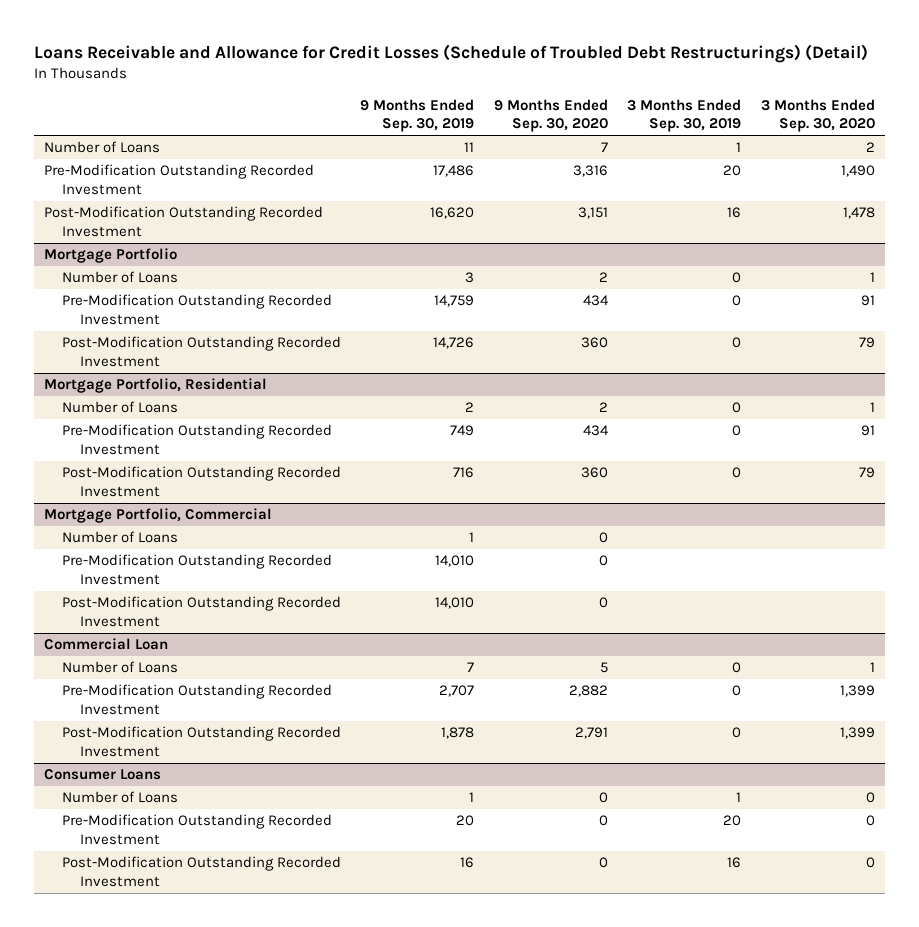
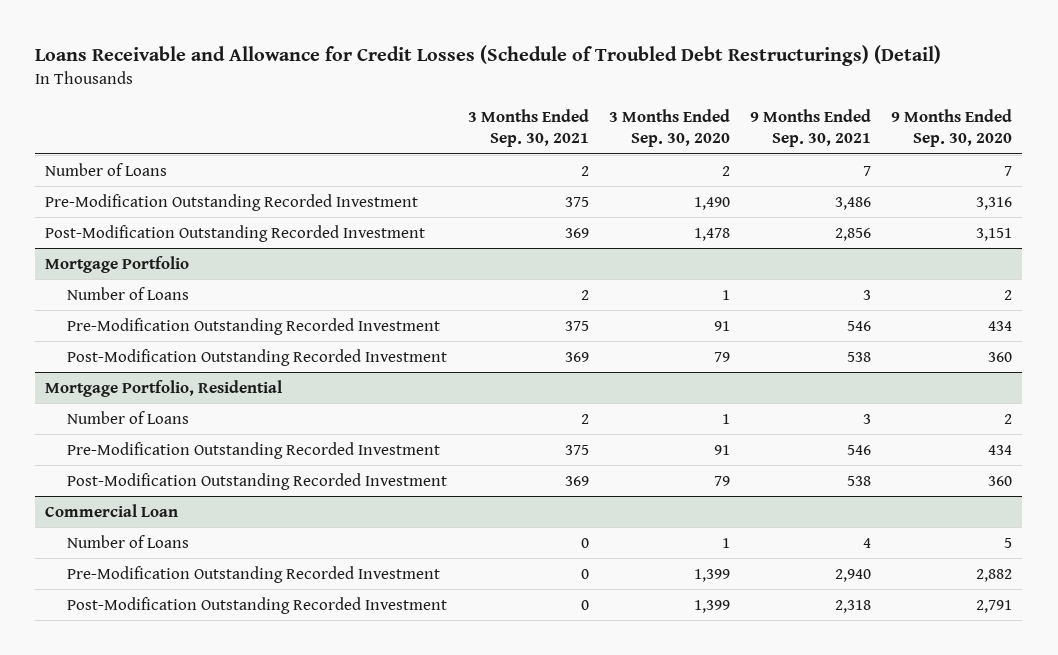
[360,98,475,133] 9 Months Ended Sep. 30, 2019 -> none
[627,98,742,133] 3 Months Ended Sep. 30, 2019 -> none
none -> [467,108,589,148] 3 Months Ended Sep. 30, 2021
none -> [750,108,872,148] 9 Months Ended Sep. 30, 2021
[44,508,273,524] Mortgage Portfolio, Commercial -> none
[61,531,178,544] Number of Loans -> none
[61,554,332,585] Pre-Modification Outstanding Recorded Investment -> none
[61,596,341,627] Post-Modification Outstanding Recorded Investment -> none
[44,769,162,781] Consumer Loans -> none
[61,791,178,804] Number of Loans -> none
[61,814,332,845] Pre-Modification Outstanding Recorded Investment -> none
[61,856,341,887] Post-Modification Outstanding Recorded Investment -> none

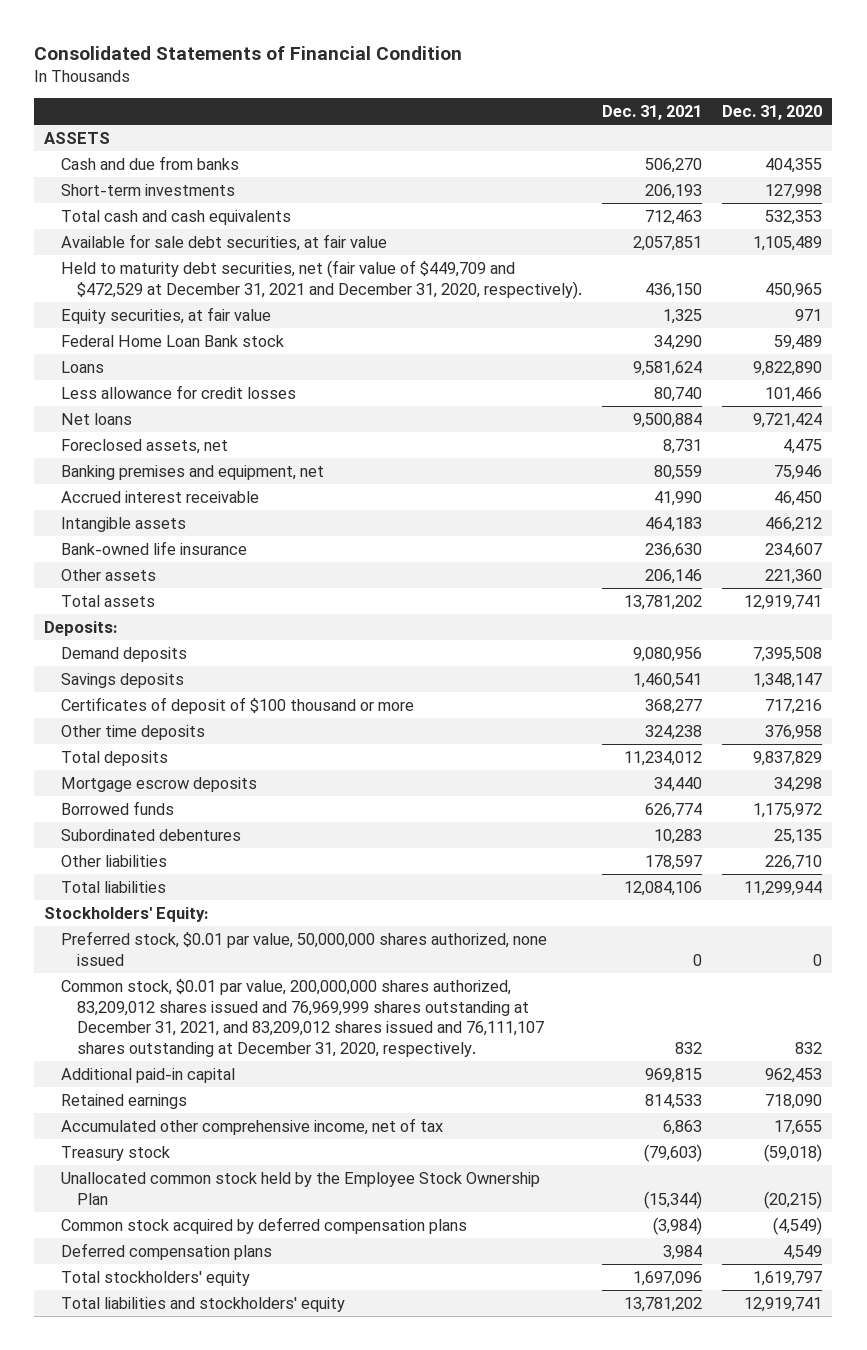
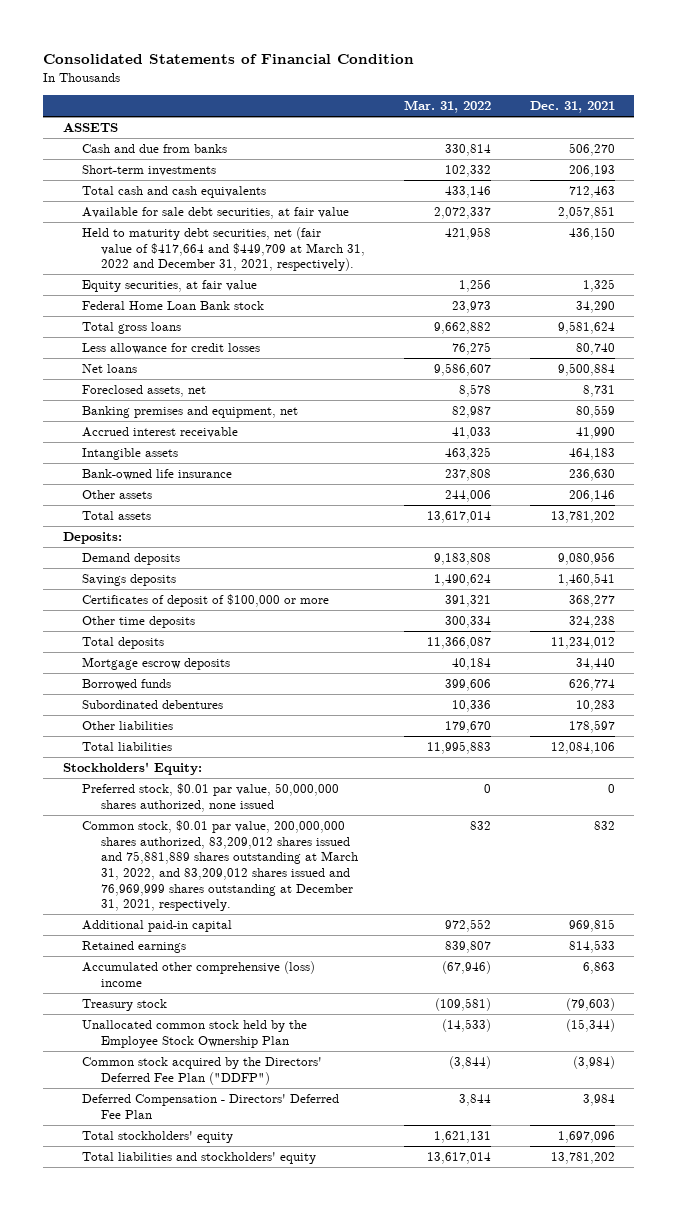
[722,105,823,121] Dec. 31, 2020 -> none
none -> [403,100,491,114] Mar. 31, 2022
[60,259,583,299] Held to maturity debt securities, net (fair value of $449,709 and $472,529 at December 31, 2021 and December 31, 2020, respectively). -> [81,227,365,272] Held to maturity debt securities, net (fair value of $417,664 and $449,709 at March 31, 2022 and December 31, 2021, respectively).
[60,360,104,373] Loans -> [81,322,181,335] Total gross loans
[60,696,414,714] Certificates of deposit of $100 thousand or more -> [81,594,329,608] Certificates of deposit of $100,000 or more
[60,978,545,1057] Common stock, $0.01 par value, 200,000,000 shares authorized, 83,209,012 shares issued and 76,969,999 shares outstanding at December 31, 2021, and 83,209,012 shares issued and 76,111,107 shares outstanding at December 31, 2020, respectively. -> [81,820,358,912] Common stock, $0.01 par value, 200,000,000 shares authorized, 83,209,012 shares issued and 75,881,889 shares outstanding at March 31, 2022, and 83,209,012 shares issued and 76,969,999 shares outstanding at December 31, 2021, respectively.
[60,1117,443,1135] Accumulated other comprehensive income, net of tax -> [81,961,315,987] Accumulated other comprehensive (loss) income
[60,1216,467,1234] Common stock acquired by deferred compensation plans -> [81,1057,322,1085] Common stock acquired by the Directors' Deferred Fee Plan ("DDFP")
[60,1242,272,1260] Deferred compensation plans -> [81,1094,339,1119] Deferred Compensation - Directors' Deferred Fee Plan

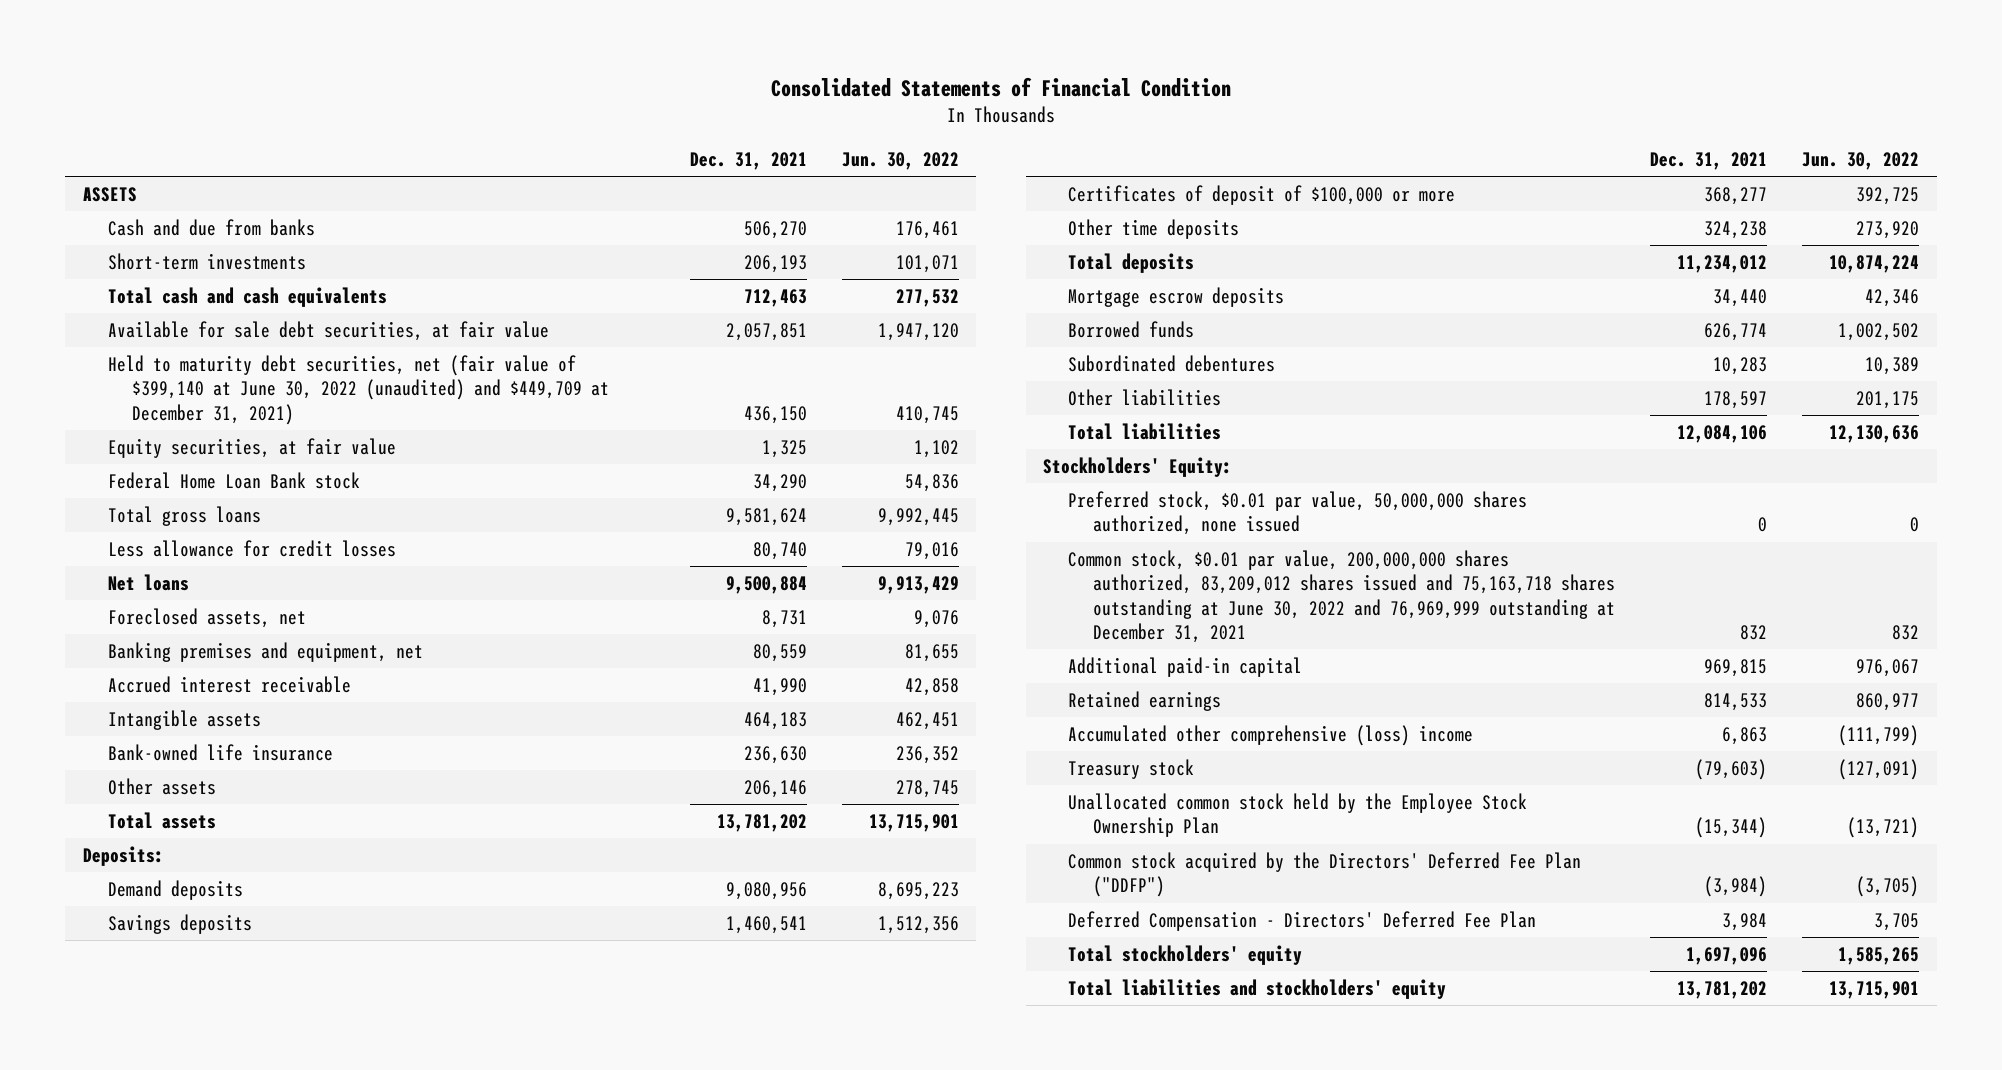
[403,100,491,114] Mar. 31, 2022 -> none
none -> [841,151,959,170] Jun. 30, 2022
[81,227,365,272] Held to maturity debt securities, net (fair value of $417,664 and $449,709 at March 31, 2022 and December 31, 2021, respectively). -> [107,355,610,425] Held to maturity debt securities, net (fair value of $399,140 at June 30, 2022 (unaudited) and $449,709 at December 31, 2021)
[81,820,358,912] Common stock, $0.01 par value, 200,000,000 shares authorized, 83,209,012 shares issued and 75,881,889 shares outstanding at March 31, 2022, and 83,209,012 shares issued and 76,969,999 shares outstanding at December 31, 2021, respectively. -> [1068,550,1616,643] Common stock, $0.01 par value, 200,000,000 shares authorized, 83,209,012 shares issued and 75,163,718 shares outstanding at June 30, 2022 and 76,969,999 outstanding at December 31, 2021

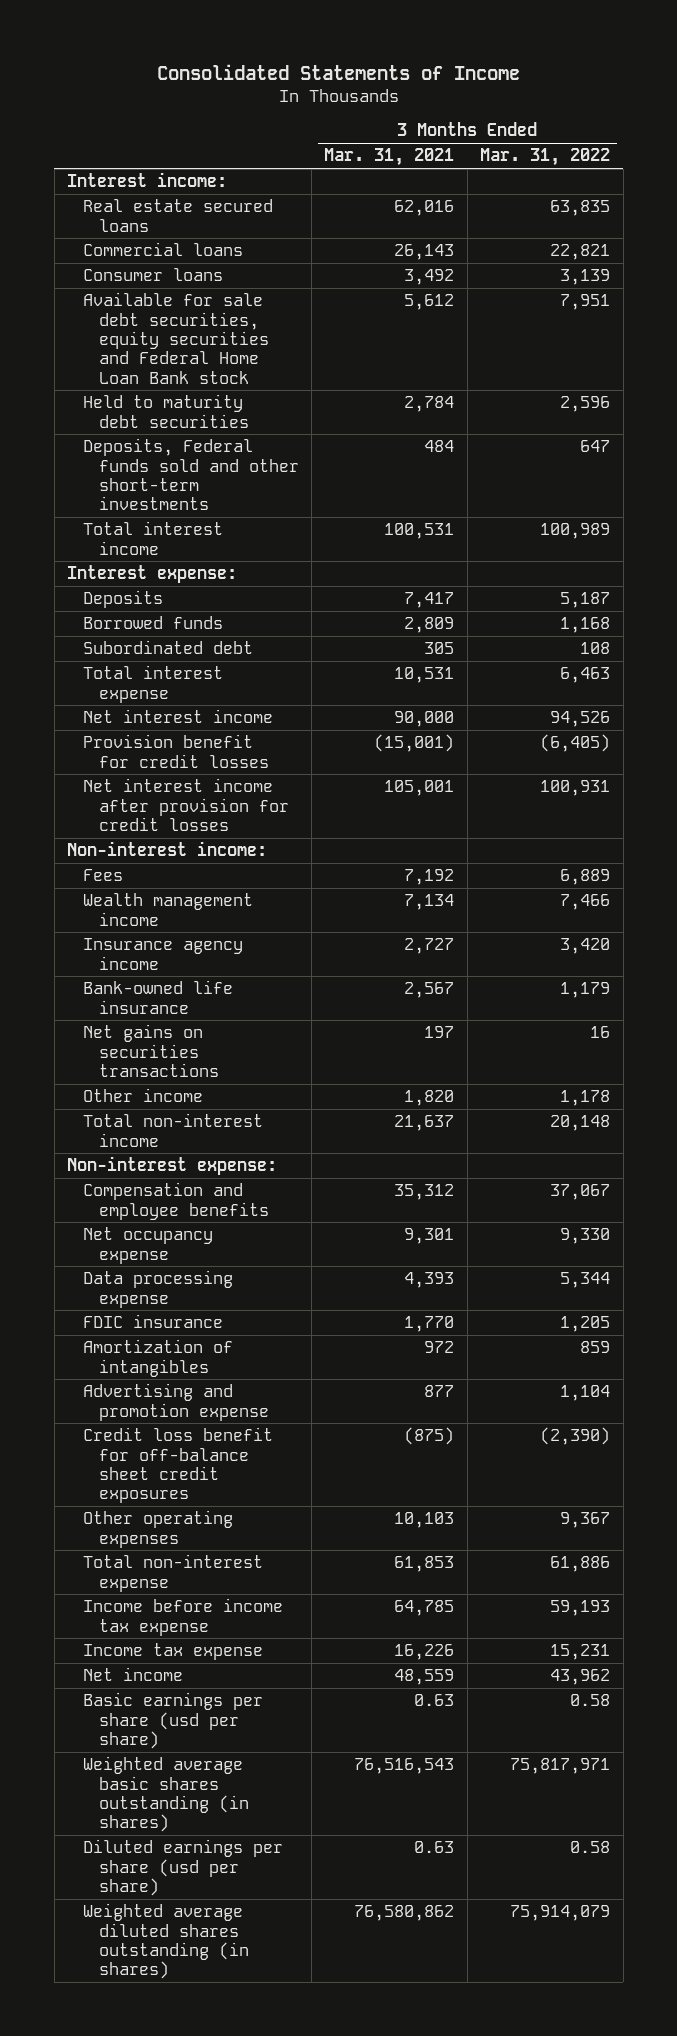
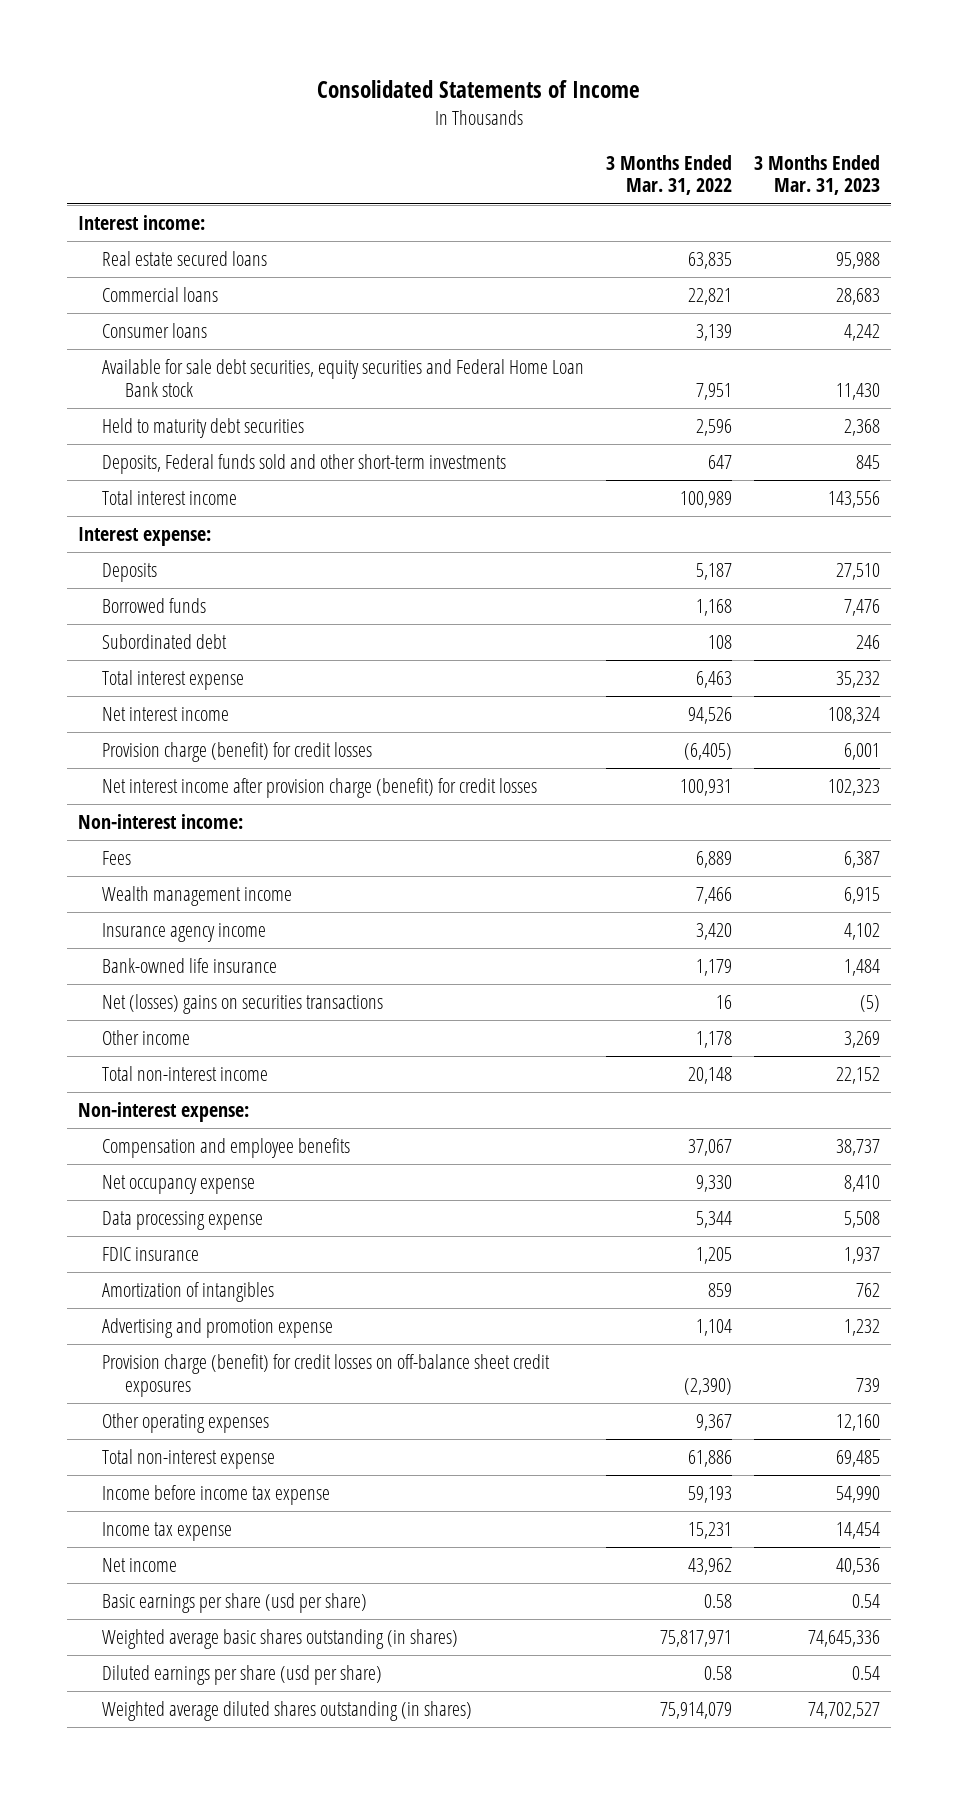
[324,148,455,167] Mar. 31, 2021 -> none
none -> [753,154,880,196] 3 Months Ended Mar. 31, 2023
[82,734,269,768] Provision benefit for credit losses -> [101,742,372,763] Provision charge (benefit) for credit losses
[82,778,289,831] Net interest income after provision for credit losses -> [101,778,537,799] Net interest income after provision charge (benefit) for credit losses
[82,1024,219,1077] Net gains on securities transactions -> [101,994,383,1015] Net (losses) gains on securities transactions
[82,1427,273,1504] Credit loss benefit for off-balance sheet credit exposures -> [101,1354,550,1397] Provision charge (benefit) for credit losses on off-balance sheet credit exposures

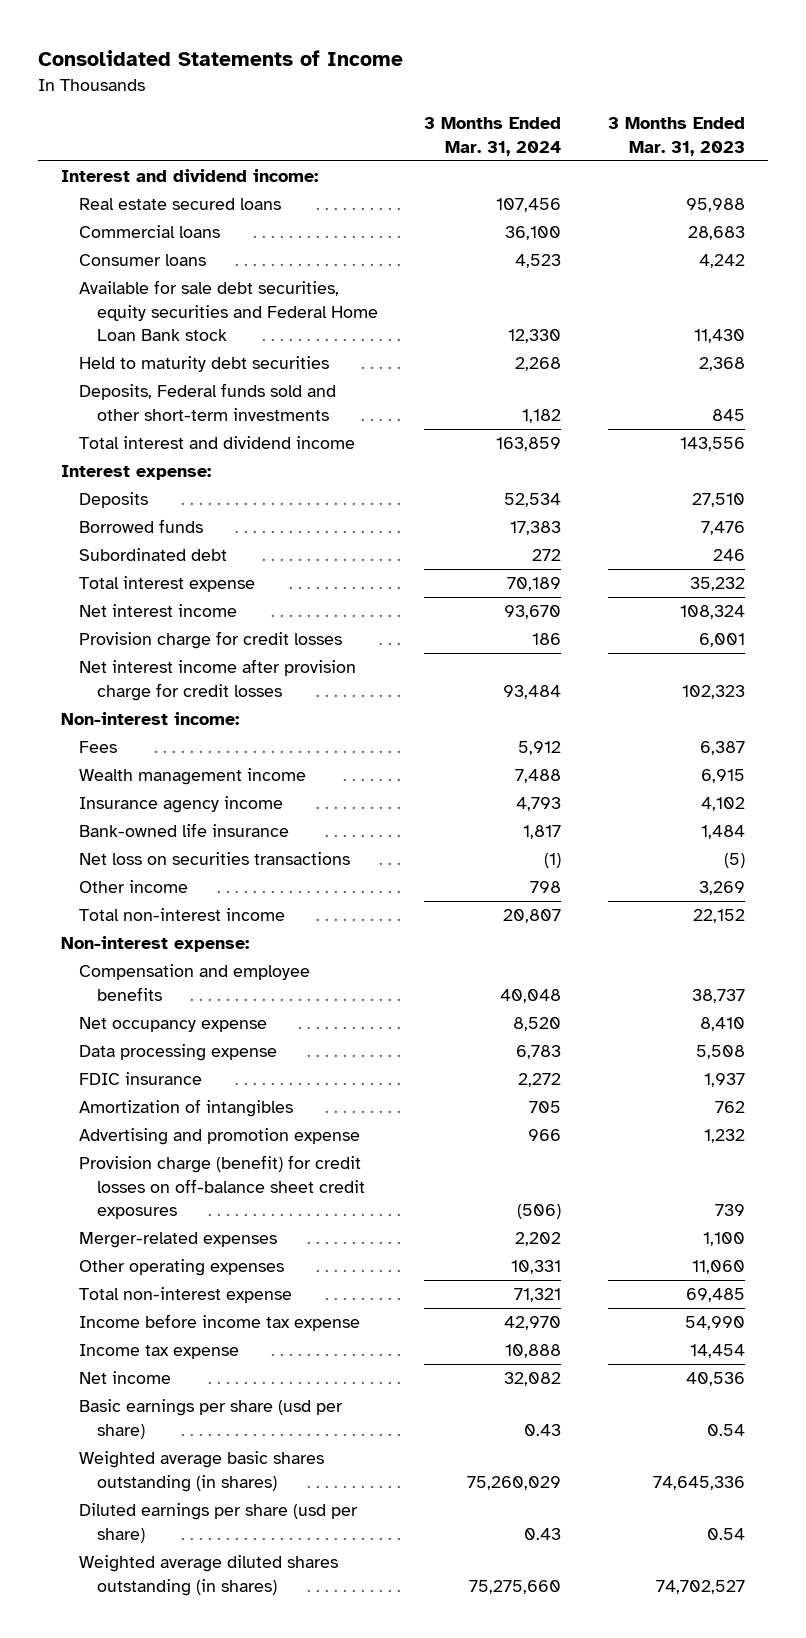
[605,154,732,196] 3 Months Ended Mar. 31, 2022 -> none
none -> [424,117,562,156] 3 Months Ended Mar. 31, 2024
[78,215,206,231] Interest income: -> [61,169,319,183] Interest and dividend income:
[101,490,237,506] Total interest income -> [79,436,356,450] Total interest and dividend income
[101,742,372,763] Provision charge (benefit) for credit losses -> [79,631,343,650] Provision charge for credit losses
[101,778,537,799] Net interest income after provision charge (benefit) for credit losses -> [79,659,357,701] Net interest income after provision charge for credit losses
[101,994,383,1015] Net (losses) gains on securities transactions -> [79,852,351,866] Net loss on securities transactions
none -> [79,1232,278,1249] Merger-related expenses
[835,1414,880,1432] 12,160 -> [691,1260,745,1275] 11,060

